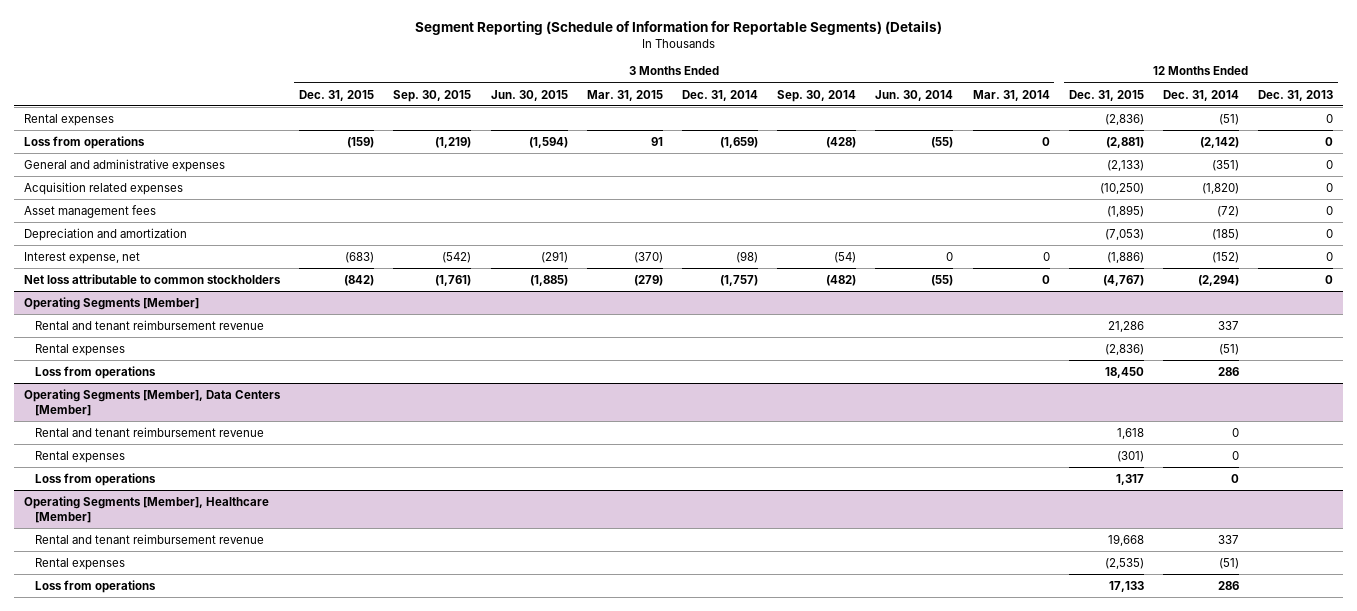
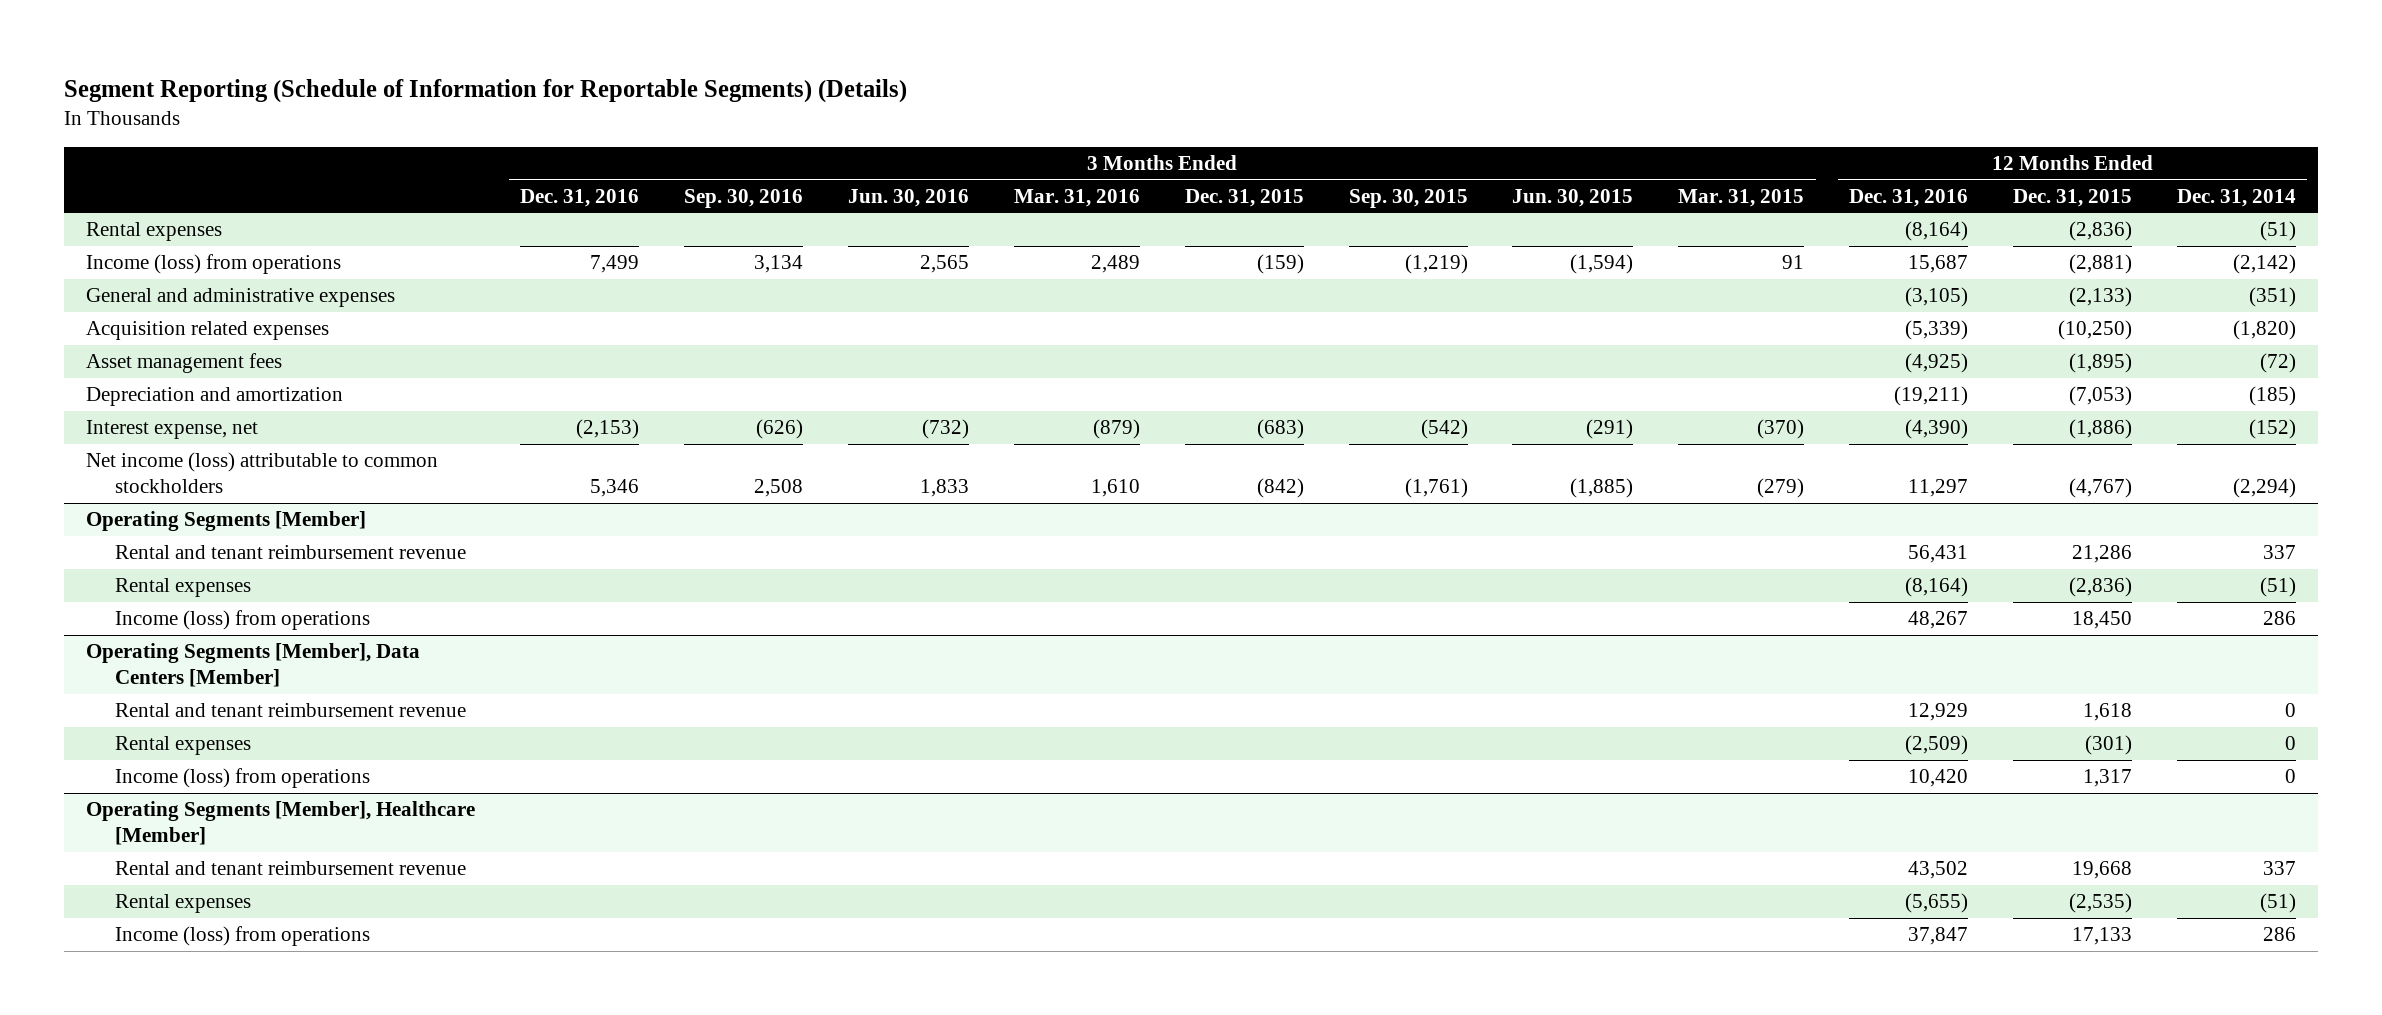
[682,89,759,101] Dec. 31, 2014 -> none
[777,89,857,102] Sep. 30, 2014 -> none
[875,89,954,101] Jun. 30, 2014 -> none
[972,89,1050,101] Mar. 31, 2014 -> none
[1258,89,1334,101] Dec. 31, 2013 -> none
none -> [520,188,640,207] Dec. 31, 2016
none -> [684,188,804,208] Sep. 30, 2016
none -> [848,188,970,207] Jun. 30, 2016
none -> [1013,188,1140,207] Mar. 31, 2016
none -> [1849,188,1969,207] Dec. 31, 2016
[24,135,146,149] Loss from operations -> [86,254,342,275] Income (loss) from operations
[24,273,282,284] Net loss attributable to common stockholders -> [86,452,439,494] Net income (loss) attributable to common stockholders
[34,365,156,379] Loss from operations -> [115,610,371,631] Income (loss) from operations
[34,472,156,486] Loss from operations -> [115,768,371,789] Income (loss) from operations
[34,579,156,593] Loss from operations -> [115,926,371,947] Income (loss) from operations

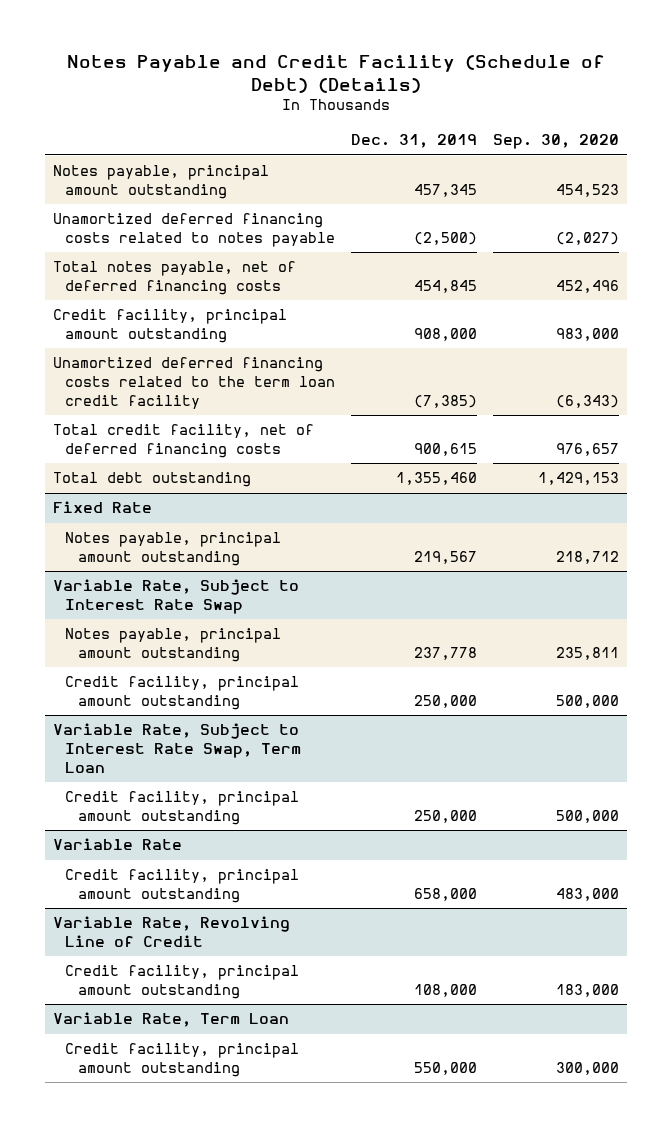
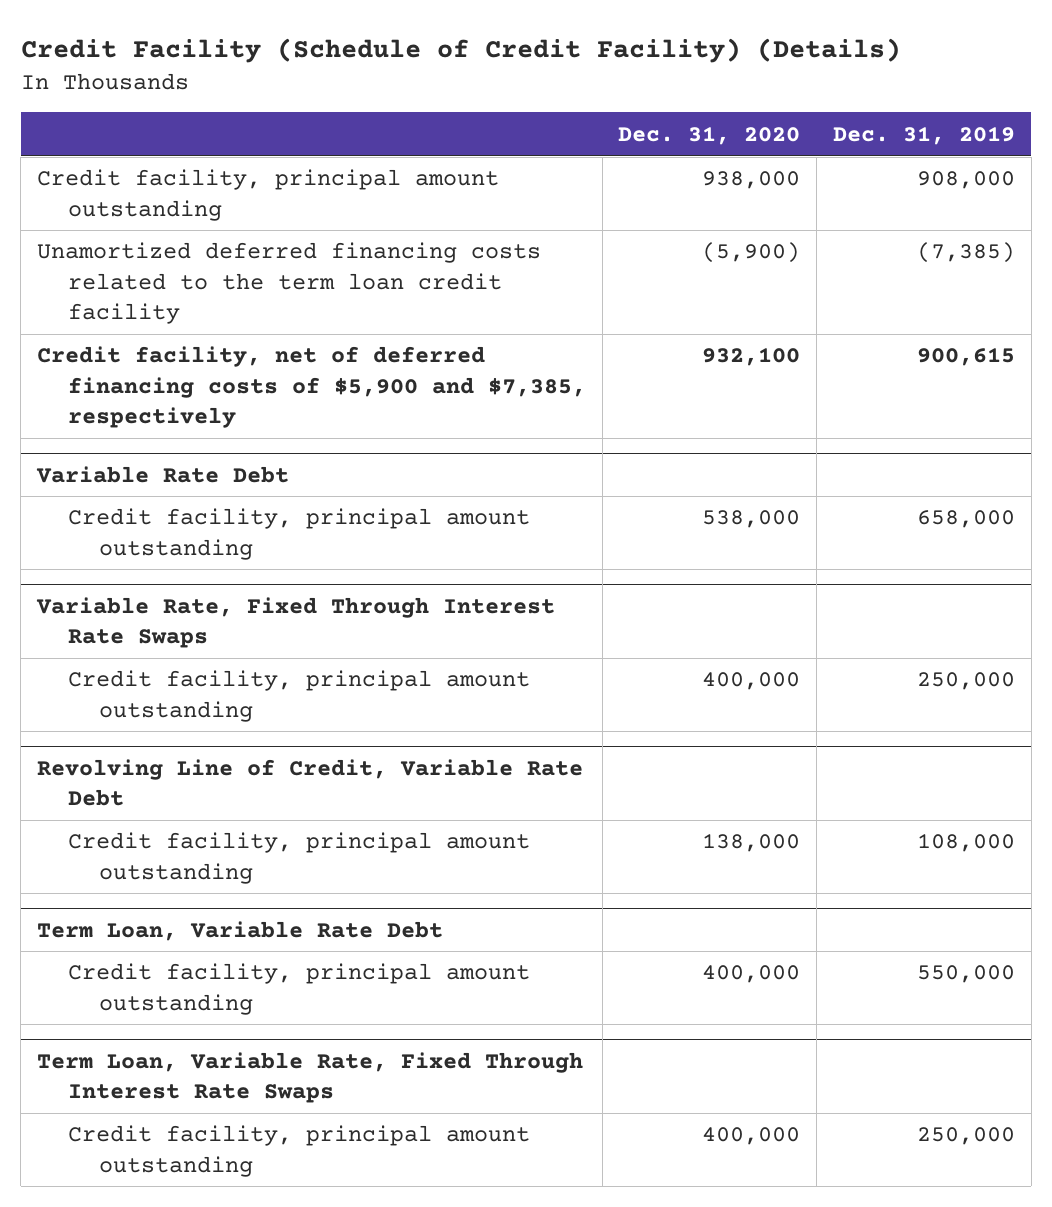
[67,54,606,93] Notes Payable and Credit Facility (Schedule of Debt) (Details) -> [20,38,901,64] Credit Facility (Schedule of Credit Facility) (Details)
[492,134,619,150] Sep. 30, 2020 -> none
none -> [618,125,801,145] Dec. 31, 2020
[53,165,270,200] Notes payable, principal amount outstanding -> none
[53,213,336,248] Unamortized deferred financing costs related to notes payable -> none
[53,261,297,296] Total notes payable, net of deferred financing costs -> none
[53,472,252,488] Total debt outstanding -> none
[53,501,153,514] Fixed Rate -> none
[65,532,282,567] Notes payable, principal amount outstanding -> none
[53,579,300,615] Variable Rate, Subject to Interest Rate Swap -> none
[65,628,282,663] Notes payable, principal amount outstanding -> none
[65,676,300,711] Credit facility, principal amount outstanding -> none
[53,723,302,773] Variable Rate, Subject to Interest Rate Swap, Term Loan -> none
[65,791,300,826] Credit facility, principal amount outstanding -> none
[53,424,315,459] Total credit facility, net of deferred financing costs -> [37,346,586,428] Credit facility, net of deferred financing costs of $5,900 and $7,385, respectively
[53,838,183,851] Variable Rate -> [36,465,290,483] Variable Rate Debt
none -> [36,596,556,648] Variable Rate, Fixed Through Interest Rate Swaps
none -> [67,670,530,722] Credit facility, principal amount outstanding
[53,916,291,948] Variable Rate, Revolving Line of Credit -> [37,758,584,806] Revolving Line of Credit, Variable Rate Debt
[53,1012,290,1028] Variable Rate, Term Loan -> [37,920,444,941] Term Loan, Variable Rate Debt
none -> [37,1051,584,1103] Term Loan, Variable Rate, Fixed Through Interest Rate Swaps
none -> [67,1125,530,1177] Credit facility, principal amount outstanding

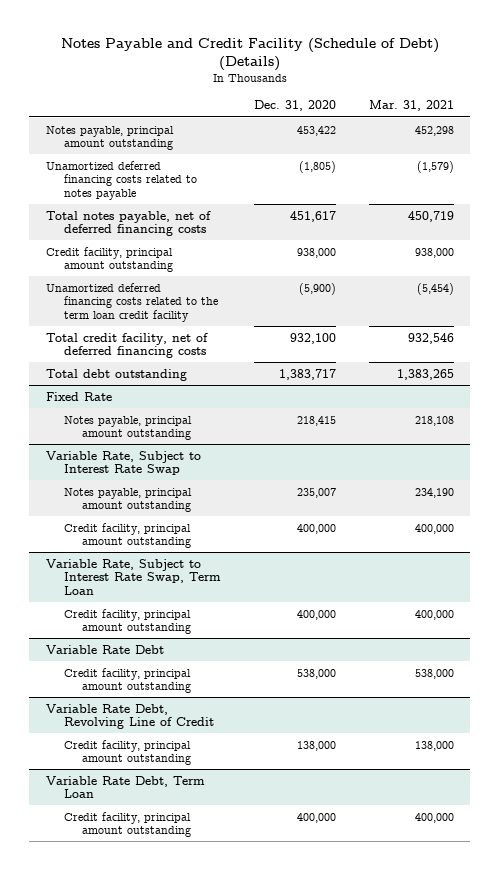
[20,38,901,64] Credit Facility (Schedule of Credit Facility) (Details) -> [60,37,439,72] Notes Payable and Credit Facility (Schedule of Debt) (Details)
[833,125,1016,145] Dec. 31, 2019 -> none
none -> [368,100,454,112] Mar. 31, 2021
none -> [45,125,174,151] Notes payable, principal amount outstanding
none -> [45,160,197,200] Unamortized deferred financing costs related to notes payable
none -> [45,210,211,237] Total notes payable, net of deferred financing costs
[37,346,586,428] Credit facility, net of deferred financing costs of $5,900 and $7,385, respectively -> [45,332,208,359] Total credit facility, net of deferred financing costs
none -> [45,368,187,381] Total debt outstanding
none -> [45,391,112,401] Fixed Rate
none -> [63,415,192,441] Notes payable, principal amount outstanding
none -> [45,450,201,476] Variable Rate, Subject to Interest Rate Swap
none -> [63,487,192,513] Notes payable, principal amount outstanding
none -> [63,522,191,549] Credit facility, principal amount outstanding
none -> [45,558,221,595] Variable Rate, Subject to Interest Rate Swap, Term Loan
none -> [63,608,191,635] Credit facility, principal amount outstanding
[36,596,556,648] Variable Rate, Fixed Through Interest Rate Swaps -> none
[67,670,530,722] Credit facility, principal amount outstanding -> none
[37,758,584,806] Revolving Line of Credit, Variable Rate Debt -> [45,703,214,730] Variable Rate Debt, Revolving Line of Credit
[67,963,530,1015] Credit facility, principal amount outstanding -> none
[37,1051,584,1103] Term Loan, Variable Rate, Fixed Through Interest Rate Swaps -> none
[37,920,444,941] Term Loan, Variable Rate Debt -> [45,775,205,799] Variable Rate Debt, Term Loan

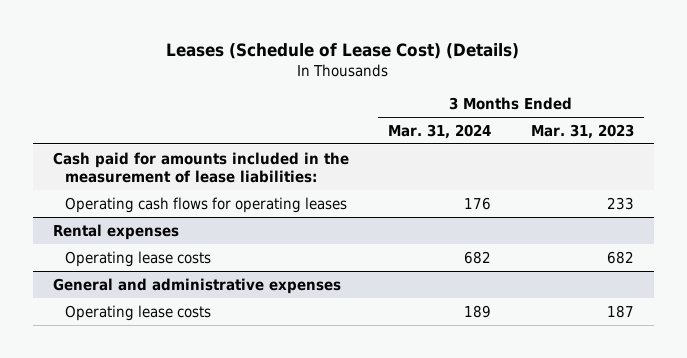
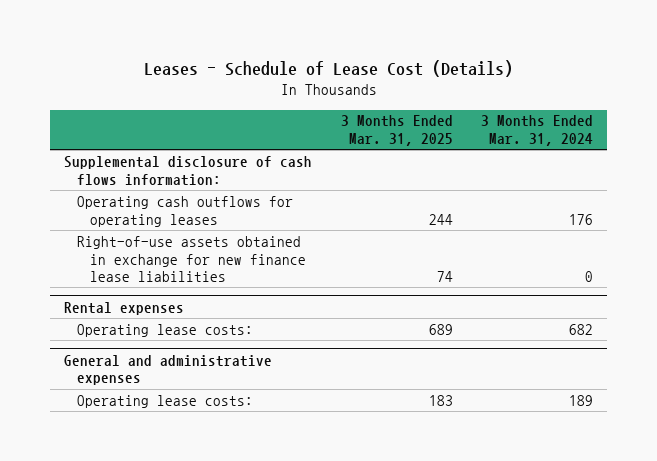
[166,42,520,59] Leases (Schedule of Lease Cost) (Details) -> [143,59,513,77] Leases - Schedule of Lease Cost (Details)
[530,123,634,139] Mar. 31, 2023 -> none
none -> [340,115,453,147] 3 Months Ended Mar. 31, 2025
[52,151,349,184] Cash paid for amounts included in the measurement of lease liabilities: -> [64,155,313,186] Supplemental disclosure of cash flows information:
[65,196,348,213] Operating cash flows for operating leases -> [77,195,294,227] Operating cash outflows for operating leases
none -> [77,235,307,283] Right-of-use assets obtained in exchange for new finance lease liabilities
[65,250,212,267] Operating lease costs -> [77,323,254,337] Operating lease costs:
[65,304,212,321] Operating lease costs -> [77,394,254,408] Operating lease costs:

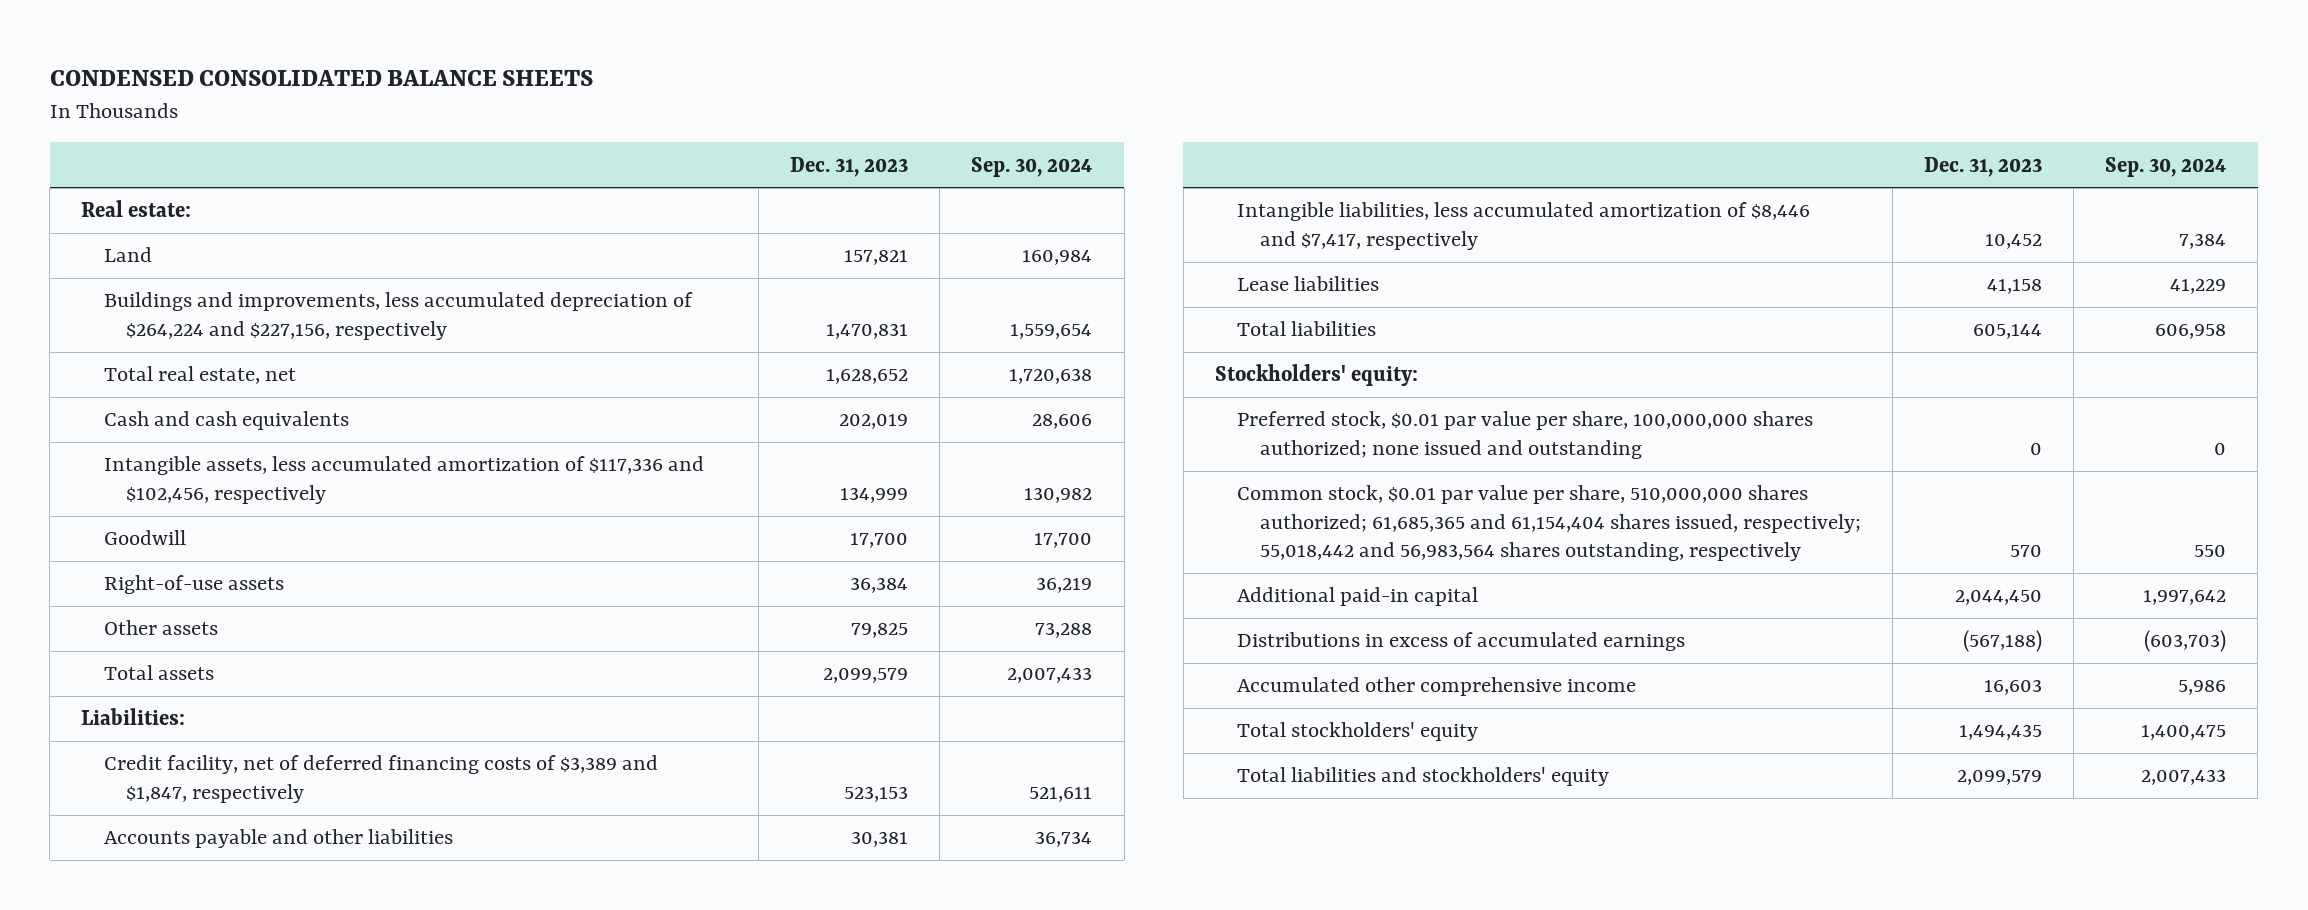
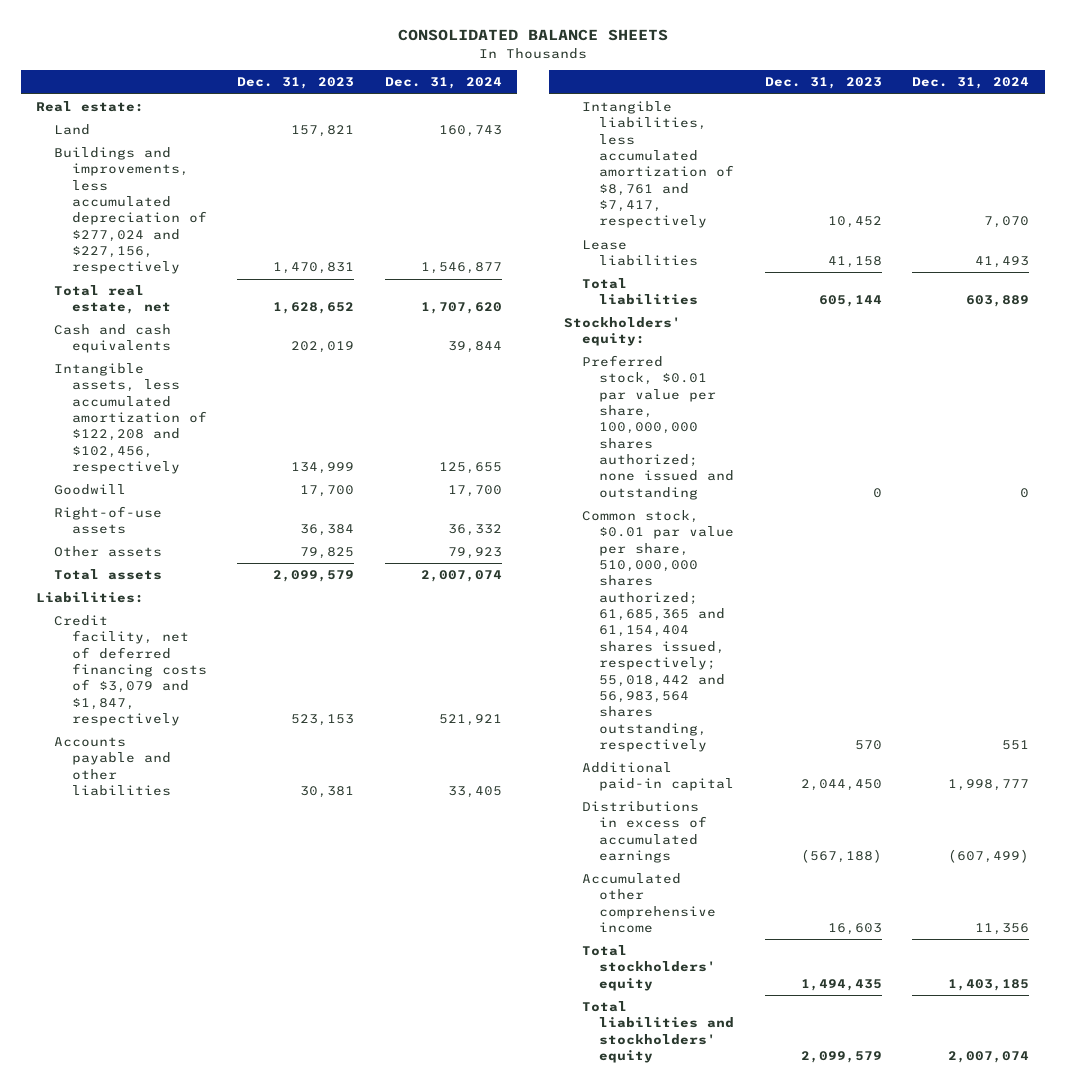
[49,70,593,87] CONDENSED CONSOLIDATED BALANCE SHEETS -> [397,29,668,42] CONSOLIDATED BALANCE SHEETS
[971,156,1093,177] Sep. 30, 2024 -> none
none -> [384,77,502,90] Dec. 31, 2024
[103,292,693,340] Buildings and improvements, less accumulated depreciation of $264,224 and $227,156, respectively -> [53,147,207,275] Buildings and improvements, less accumulated depreciation of $277,024 and $227,156, respectively
[103,456,704,504] Intangible assets, less accumulated amortization of $117,336 and $102,456, respectively -> [53,363,207,475] Intangible assets, less accumulated amortization of $122,208 and $102,456, respectively
[103,755,658,803] Credit facility, net of deferred financing costs of $3,389 and $1,847, respectively -> [53,615,207,727] Credit facility, net of deferred financing costs of $3,079 and $1,847, respectively
[1237,202,1811,250] Intangible liabilities, less accumulated amortization of $8,446 and $7,417, respectively -> [581,101,735,229] Intangible liabilities, less accumulated amortization of $8,761 and $7,417, respectively

